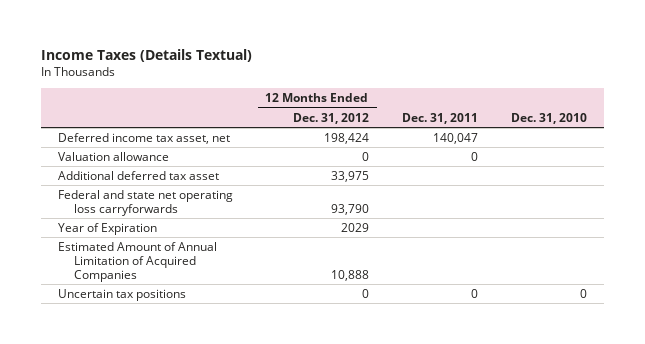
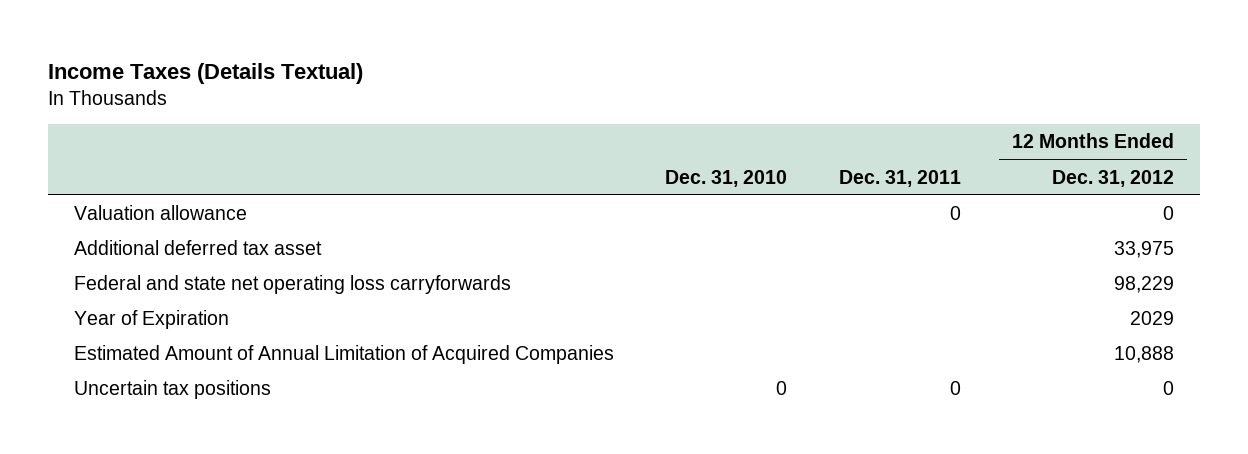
[57,132,230,144] Deferred income tax asset, net -> none
[330,204,369,216] 93,790 -> [1113,276,1174,294] 98,229

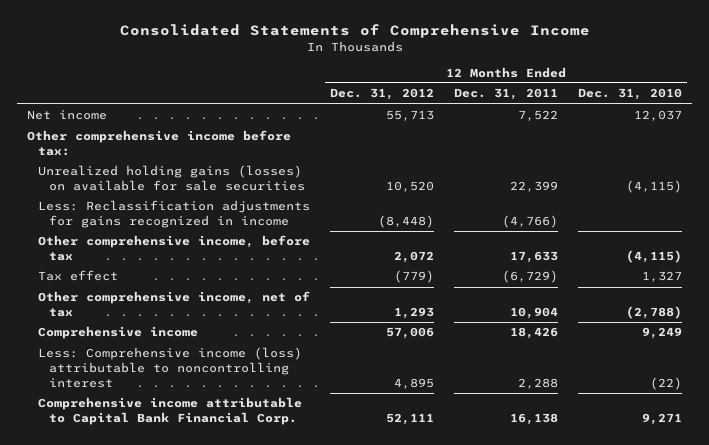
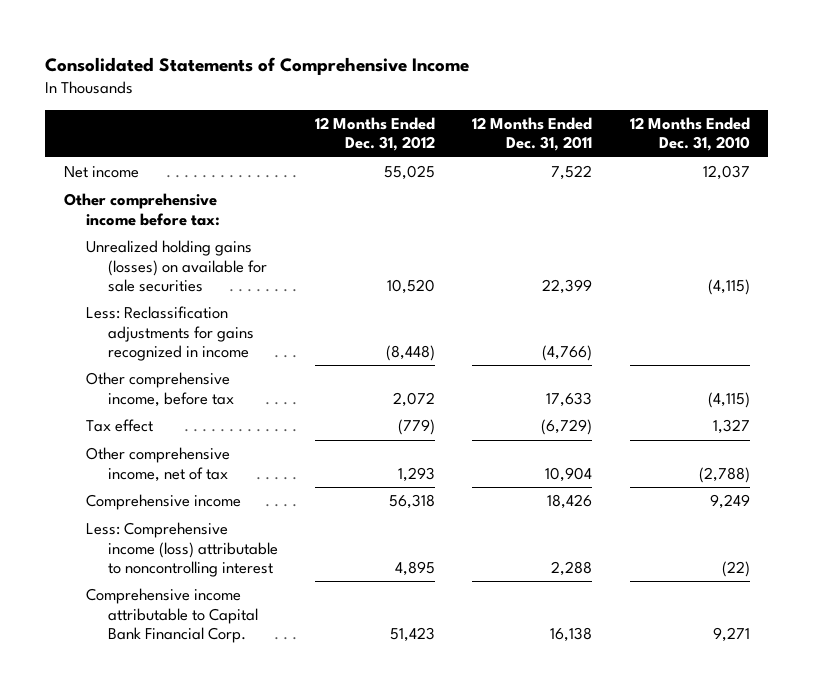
[386,110,435,122] 55,713 -> [384,165,436,181] 55,025
[386,327,435,340] 57,006 -> [389,494,436,510] 56,318
[386,413,435,426] 52,111 -> [390,627,436,643] 51,423

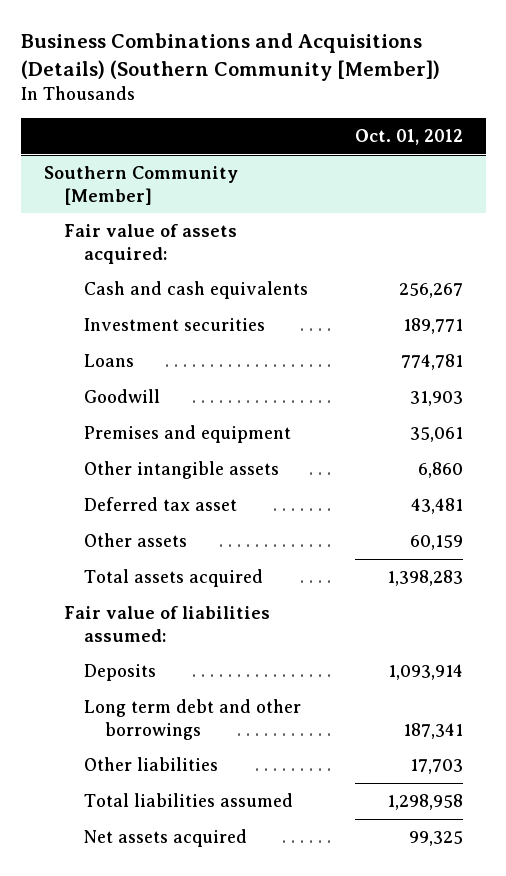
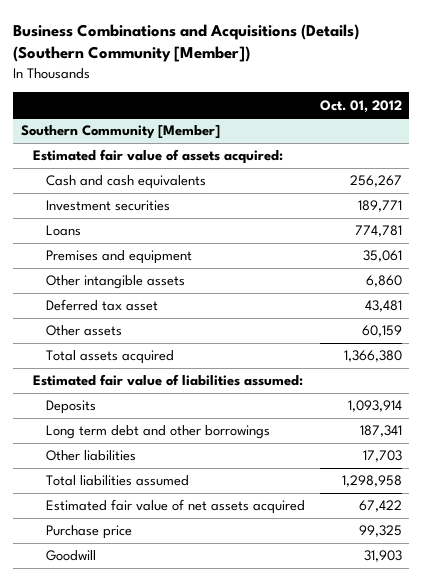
[63,224,237,264] Fair value of assets acquired: -> [33,149,284,165] Estimated fair value of assets acquired:
[386,570,463,587] 1,398,283 -> [343,350,402,363] 1,366,380
[63,606,270,642] Fair value of liabilities assumed: -> [33,374,304,387] Estimated fair value of liabilities assumed:
[84,829,248,848] Net assets acquired -> [46,499,306,515] Estimated fair value of net assets acquired
[408,831,463,847] 99,325 -> [358,500,402,513] 67,422
none -> [46,525,133,540] Purchase price
[84,389,161,404] Goodwill -> [46,550,97,562] Goodwill

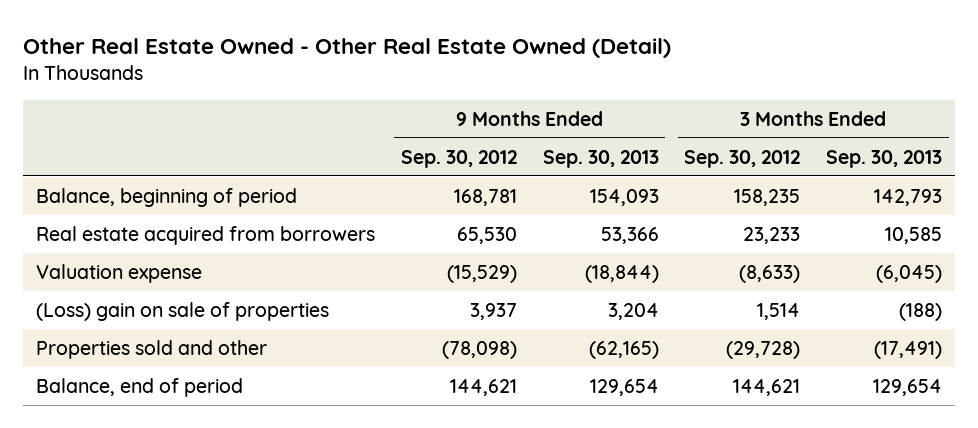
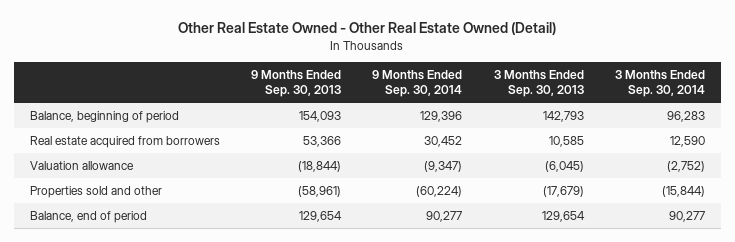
[400,149,517,168] Sep. 30, 2012 -> none
[684,149,801,168] Sep. 30, 2012 -> none
none -> [372,69,463,98] 9 Months Ended Sep. 30, 2014
none -> [614,69,705,98] 3 Months Ended Sep. 30, 2014
[35,301,329,321] (Loss) gain on sale of properties -> none
[35,263,202,283] Valuation expense -> [29,160,134,170] Valuation allowance
[588,340,659,359] (62,165) -> [298,185,342,197] (58,961)
[874,340,943,359] (17,491) -> [542,185,584,197] (17,679)

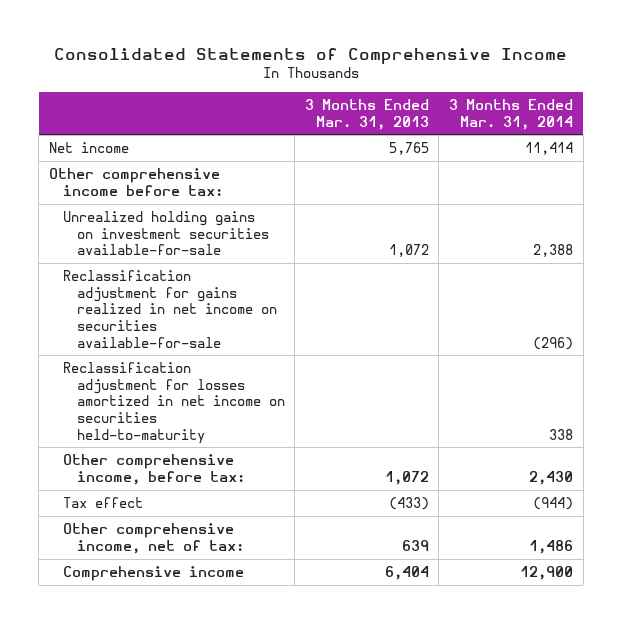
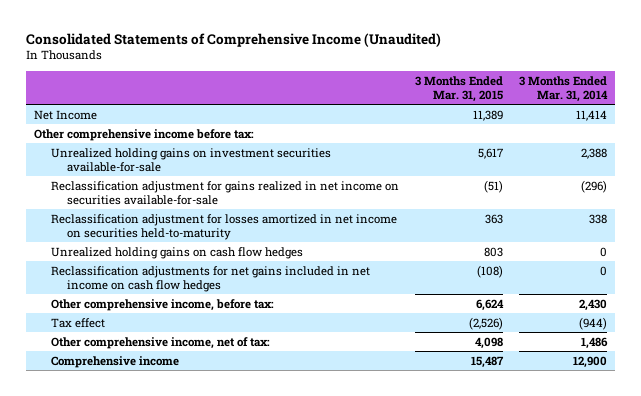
[53,47,567,64] Consolidated Statements of Comprehensive Income -> [25,32,441,47] Consolidated Statements of Comprehensive Income (Unaudited)
[304,99,429,130] 3 Months Ended Mar. 31, 2013 -> none
none -> [414,75,503,103] 3 Months Ended Mar. 31, 2015
[48,142,129,154] Net income -> [33,109,97,120] Net Income
none -> [50,246,303,259] Unrealized holding gains on cash flow hedges
none -> [50,265,370,293] Reclassification adjustments for net gains included in net income on cash flow hedges

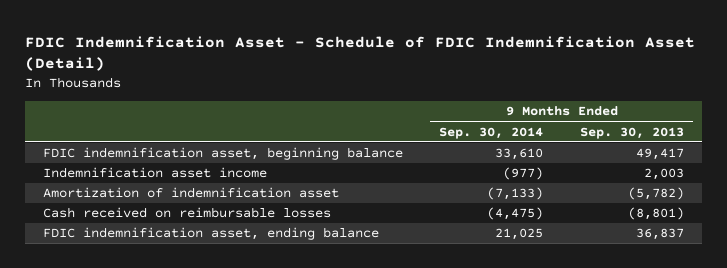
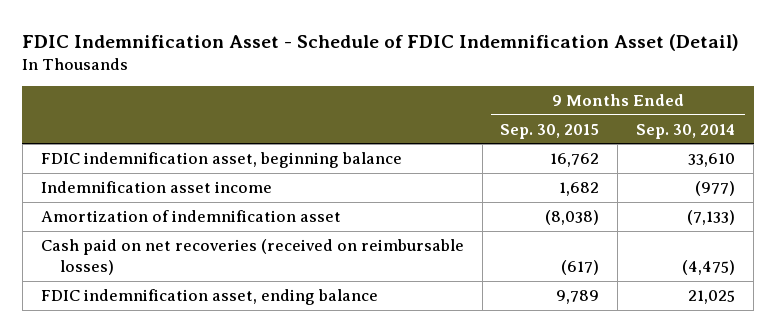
[579,126,684,139] Sep. 30, 2013 -> none
none -> [500,123,600,139] Sep. 30, 2015
[43,207,332,219] Cash received on reimbursable losses -> [40,238,464,276] Cash paid on net recoveries (received on reimbursable losses)

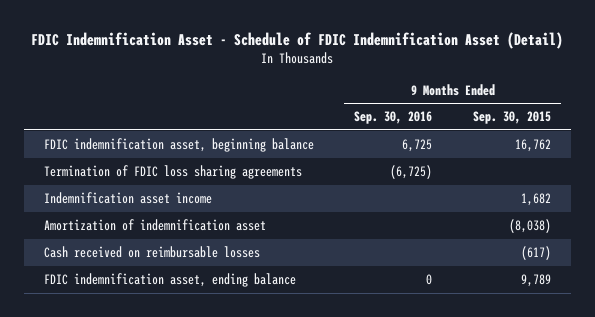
[636,123,736,139] Sep. 30, 2014 -> none
none -> [354,111,433,125] Sep. 30, 2016
none -> [44,164,303,179] Termination of FDIC loss sharing agreements
[40,238,464,276] Cash paid on net recoveries (received on reimbursable losses) -> [44,245,261,258] Cash received on reimbursable losses

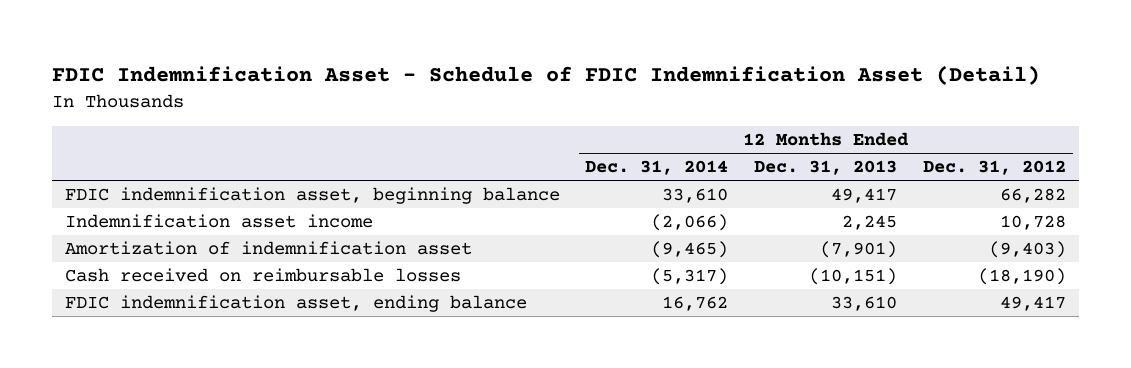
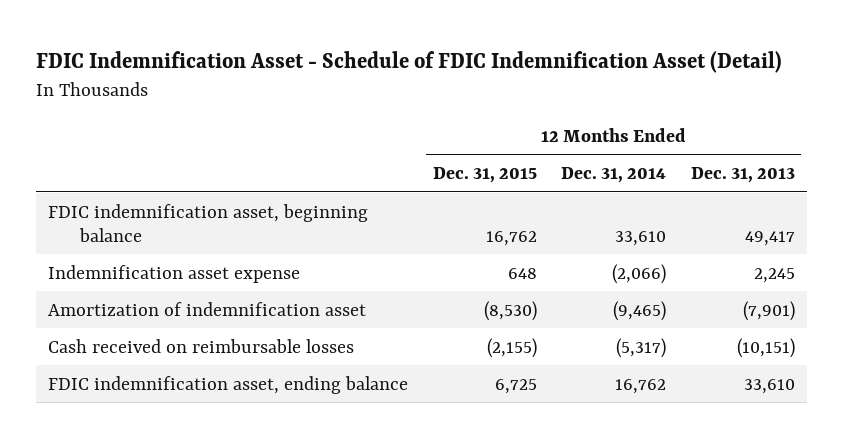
[923,160,1067,176] Dec. 31, 2012 -> none
none -> [432,166,537,183] Dec. 31, 2015
[64,214,373,229] Indemnification asset income -> [47,264,300,283] Indemnification asset expense

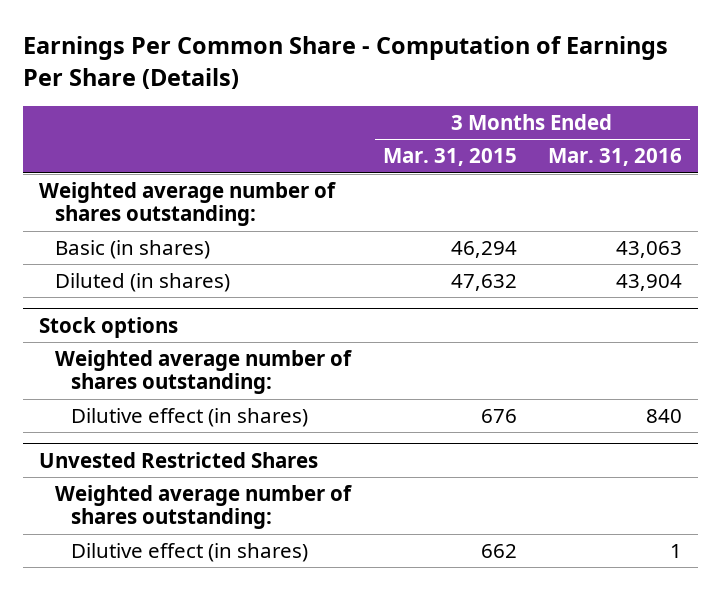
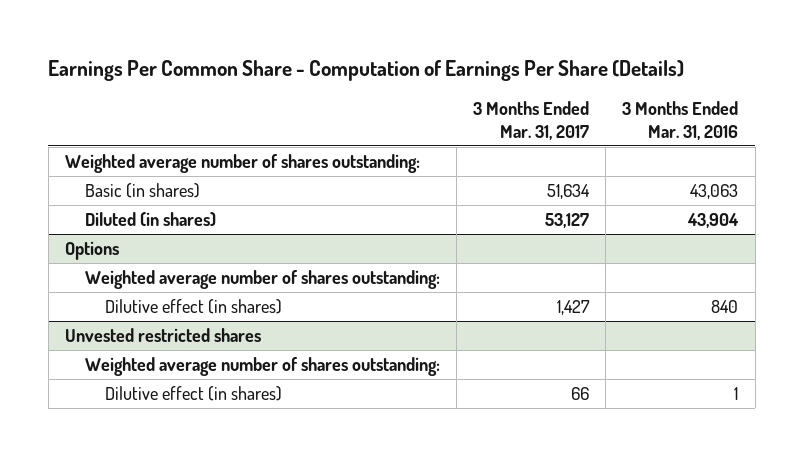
[382,148,517,167] Mar. 31, 2015 -> none
none -> [473,101,590,140] 3 Months Ended Mar. 31, 2017
[38,316,178,338] Stock options -> [64,240,119,260] Options
[38,451,318,468] Unvested Restricted Shares -> [64,327,261,342] Unvested restricted shares

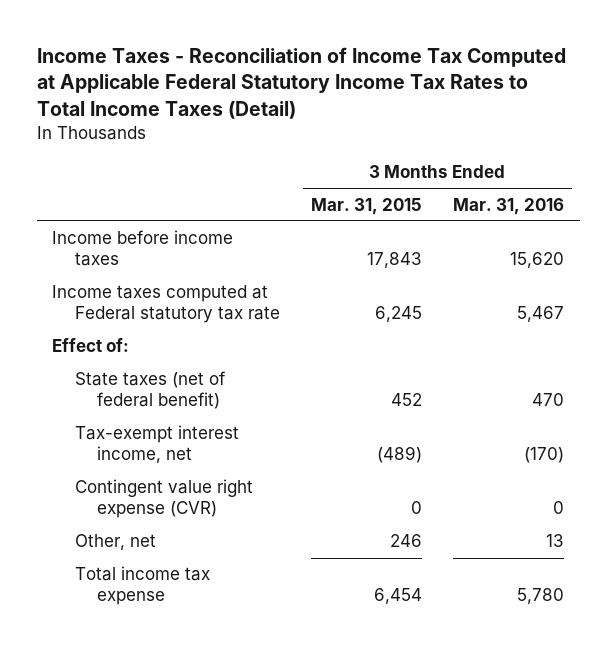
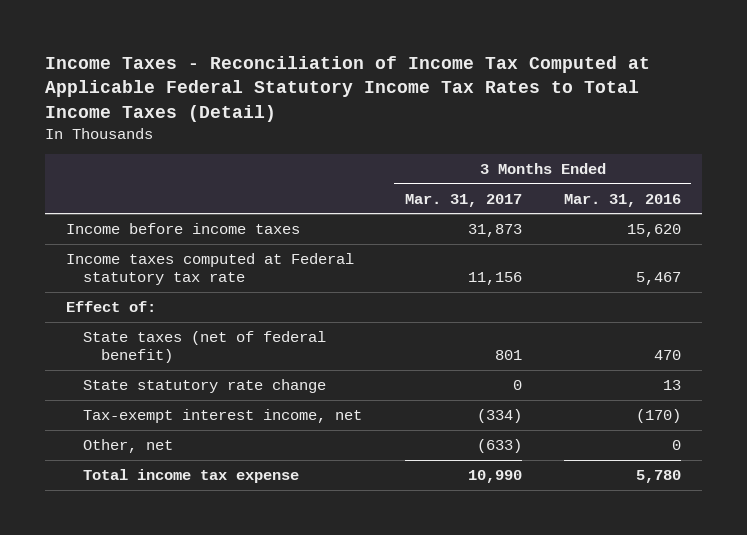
[310,197,422,215] Mar. 31, 2015 -> none
none -> [404,193,522,207] Mar. 31, 2017
none -> [83,378,327,393] State statutory rate change
[74,479,253,519] Contingent value right expense (CVR) -> none
[545,534,564,548] 13 -> [671,439,681,450] 0

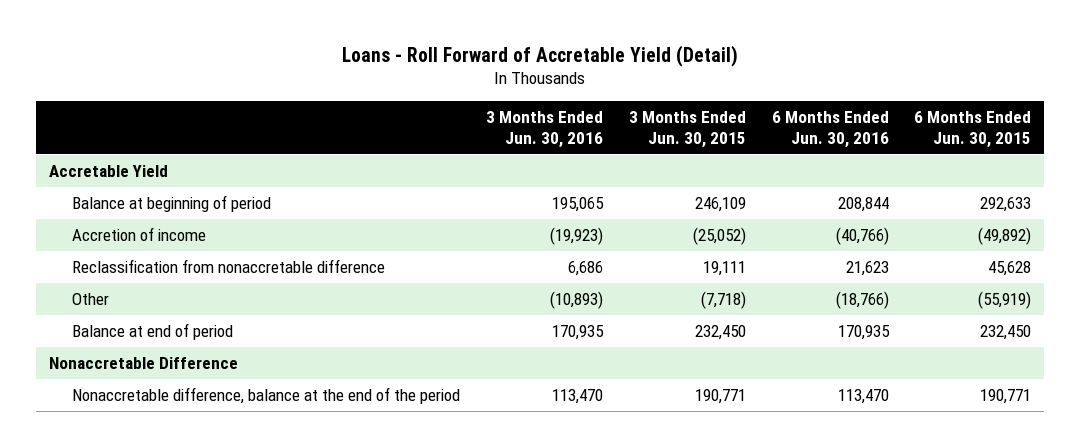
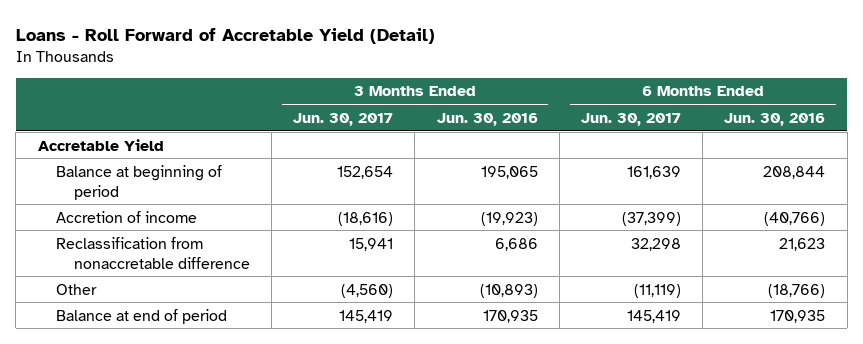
[628,110,746,148] 3 Months Ended Jun. 30, 2015 -> none
[914,110,1032,148] 6 Months Ended Jun. 30, 2015 -> none
none -> [293,112,394,126] Jun. 30, 2017
none -> [581,112,682,126] Jun. 30, 2017
[48,356,238,369] Nonaccretable Difference -> none
[71,386,460,404] Nonaccretable difference, balance at the end of the period -> none

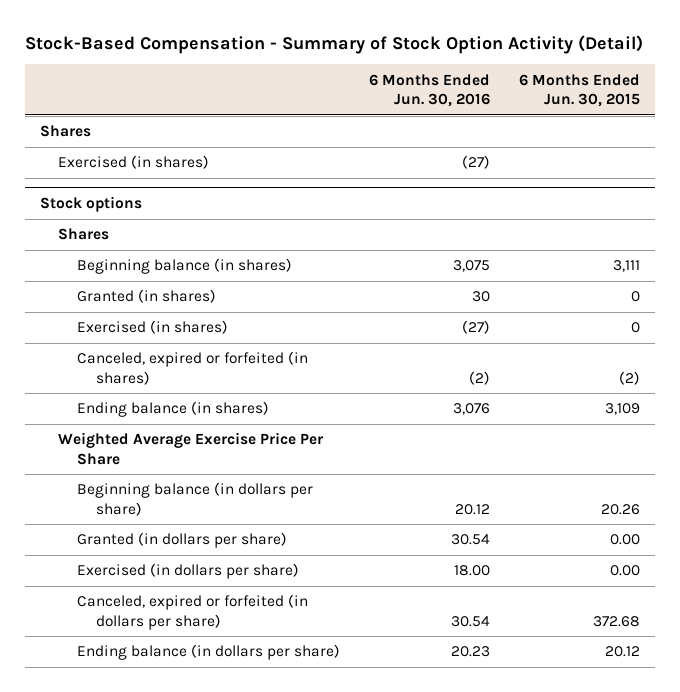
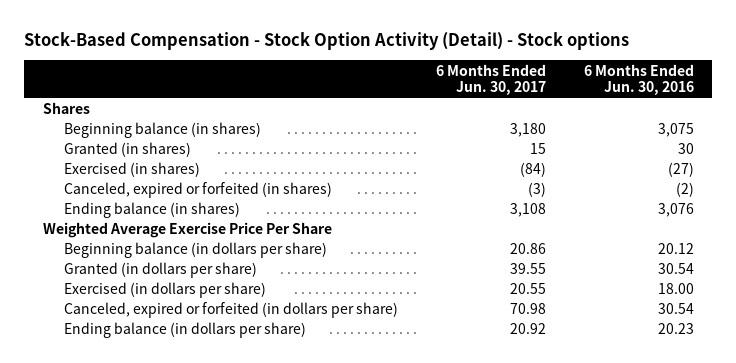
[25,35,644,55] Stock-Based Compensation - Summary of Stock Option Activity (Detail) -> [23,32,629,51] Stock-Based Compensation - Stock Option Activity (Detail) - Stock options
[519,73,641,108] 6 Months Ended Jun. 30, 2015 -> none
none -> [435,63,546,96] 6 Months Ended Jun. 30, 2017
[58,155,210,170] Exercised (in shares) -> none
[39,195,142,212] Stock options -> none
[58,228,110,241] Shares -> none

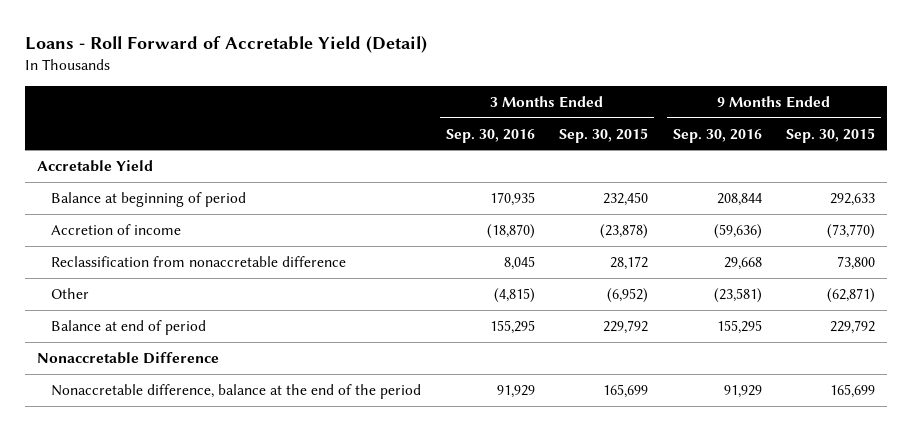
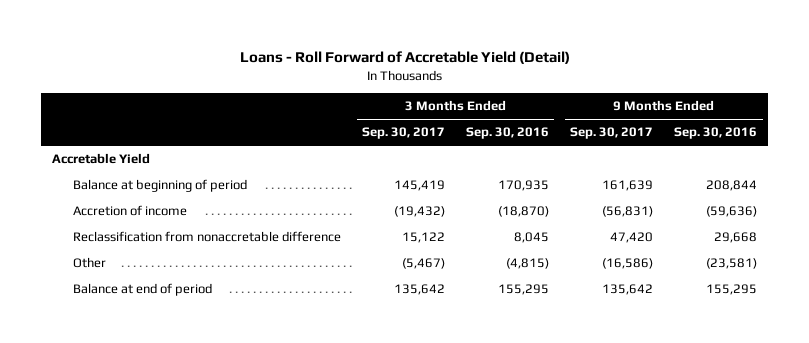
[559,127,649,143] Sep. 30, 2015 -> none
[786,127,876,143] Sep. 30, 2015 -> none
none -> [362,127,446,140] Sep. 30, 2017
none -> [570,127,654,140] Sep. 30, 2017
[36,352,219,365] Nonaccretable Difference -> none
[51,384,422,400] Nonaccretable difference, balance at the end of the period -> none

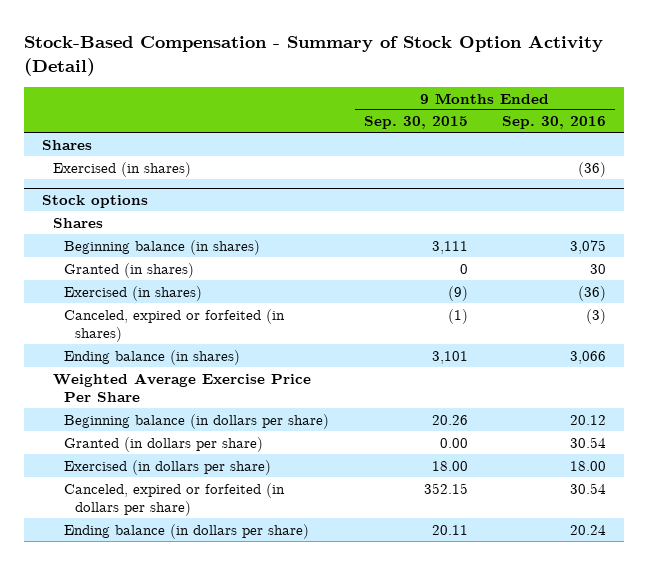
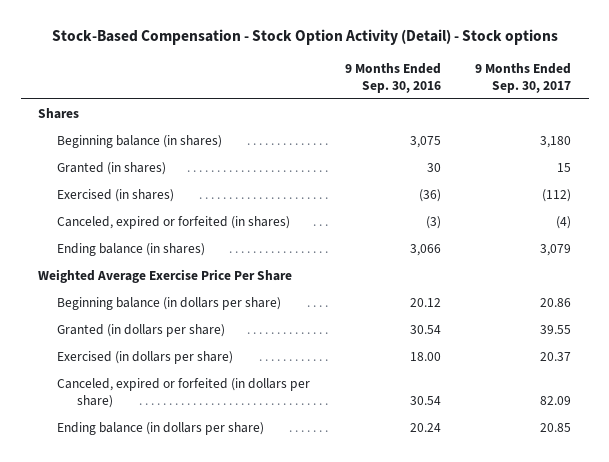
[24,35,604,76] Stock-Based Compensation - Summary of Stock Option Activity (Detail) -> [51,29,558,46] Stock-Based Compensation - Stock Option Activity (Detail) - Stock options
[363,116,468,130] Sep. 30, 2015 -> none
none -> [475,62,572,93] 9 Months Ended Sep. 30, 2017
[52,161,191,177] Exercised (in shares) -> none
[41,195,148,209] Stock options -> none
[52,217,103,228] Shares -> none

